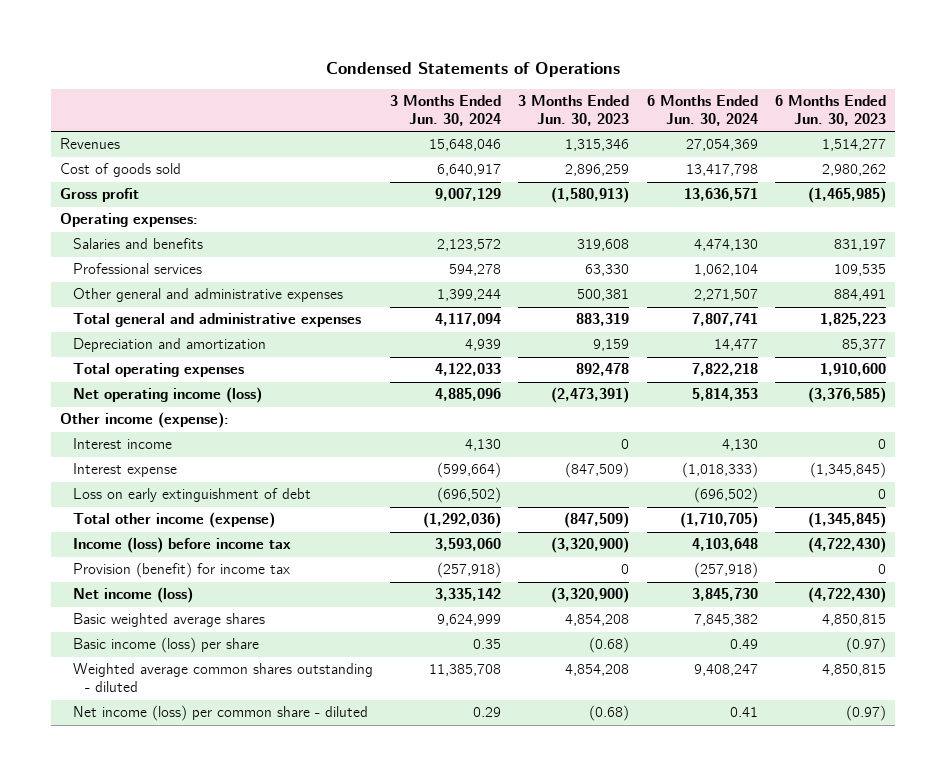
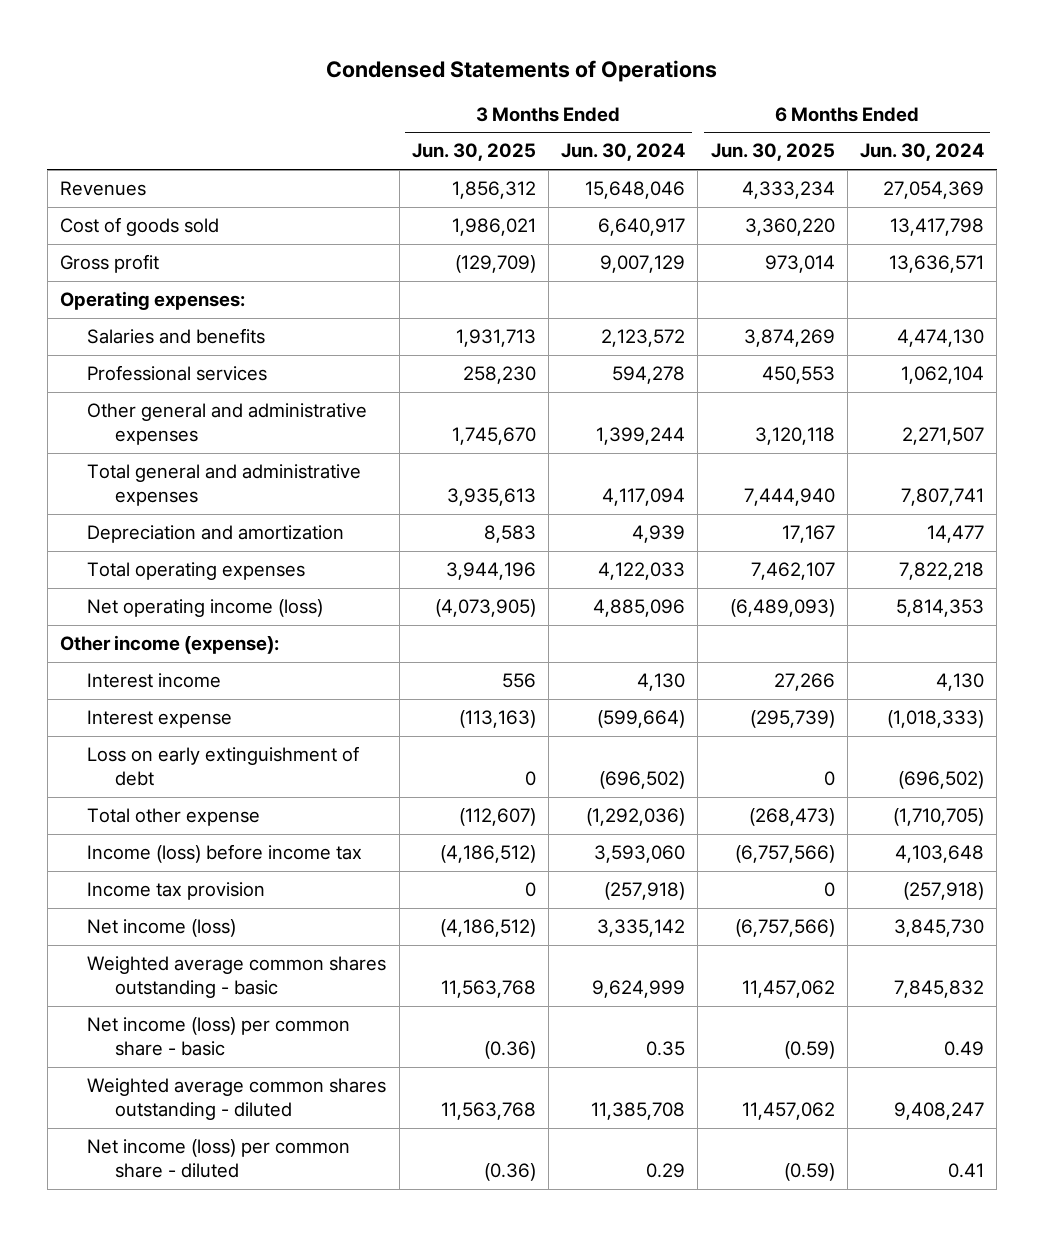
[518,95,630,126] 3 Months Ended Jun. 30, 2023 -> none
[775,95,887,126] 6 Months Ended Jun. 30, 2023 -> none
none -> [411,143,536,162] Jun. 30, 2025
none -> [710,143,835,162] Jun. 30, 2025
[72,512,275,529] Total other income (expense) -> [87,808,261,827] Total other expense
[72,562,290,579] Provision (benefit) for income tax -> [87,882,266,901] Income tax provision
[72,613,265,628] Basic weighted average shares -> [87,956,387,999] Weighted average common shares outstanding - basic
[693,614,758,627] 7,845,382 -> [894,980,985,999] 7,845,832
[72,637,259,654] Basic income (loss) per share -> [87,1017,351,1057] Net income (loss) per common share - basic

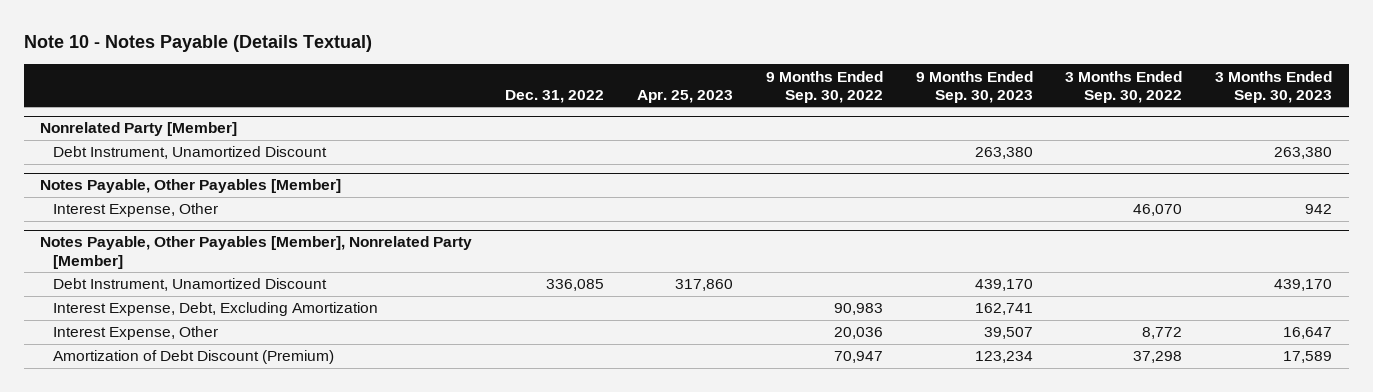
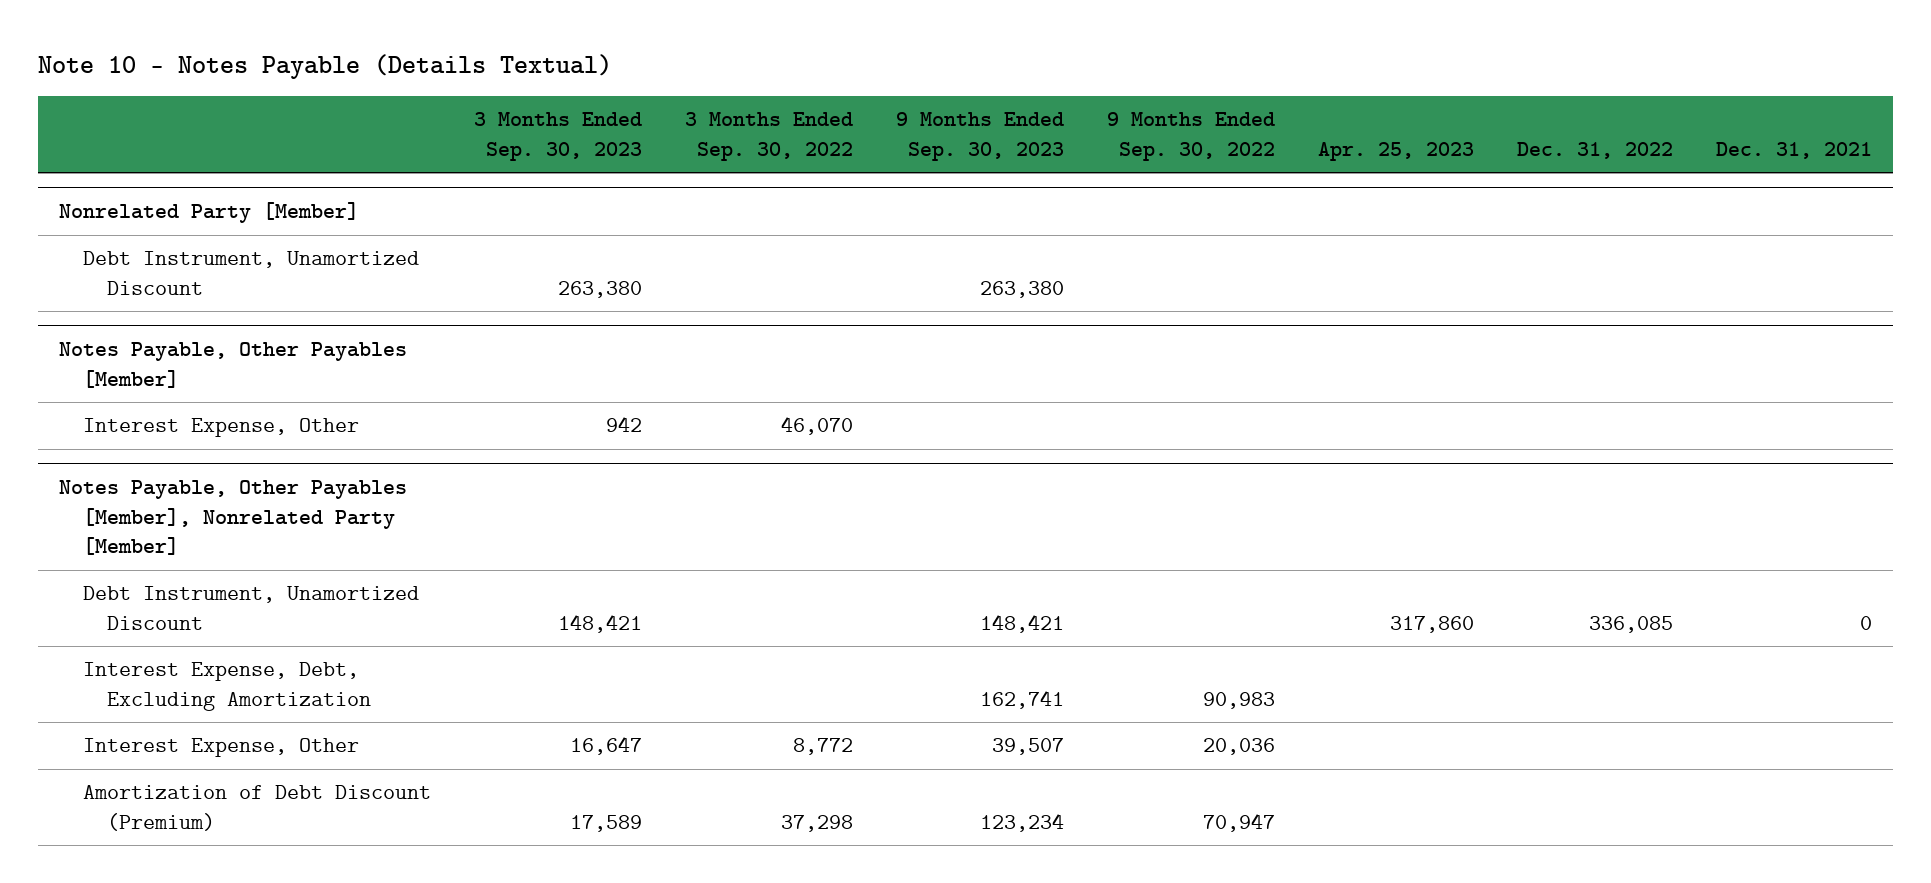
none -> [1715,141,1872,159] Dec. 31, 2021
[974,279,1033,292] 439,170 -> [979,613,1064,633] 148,421
[1274,279,1333,292] 439,170 -> [557,613,642,633] 148,421

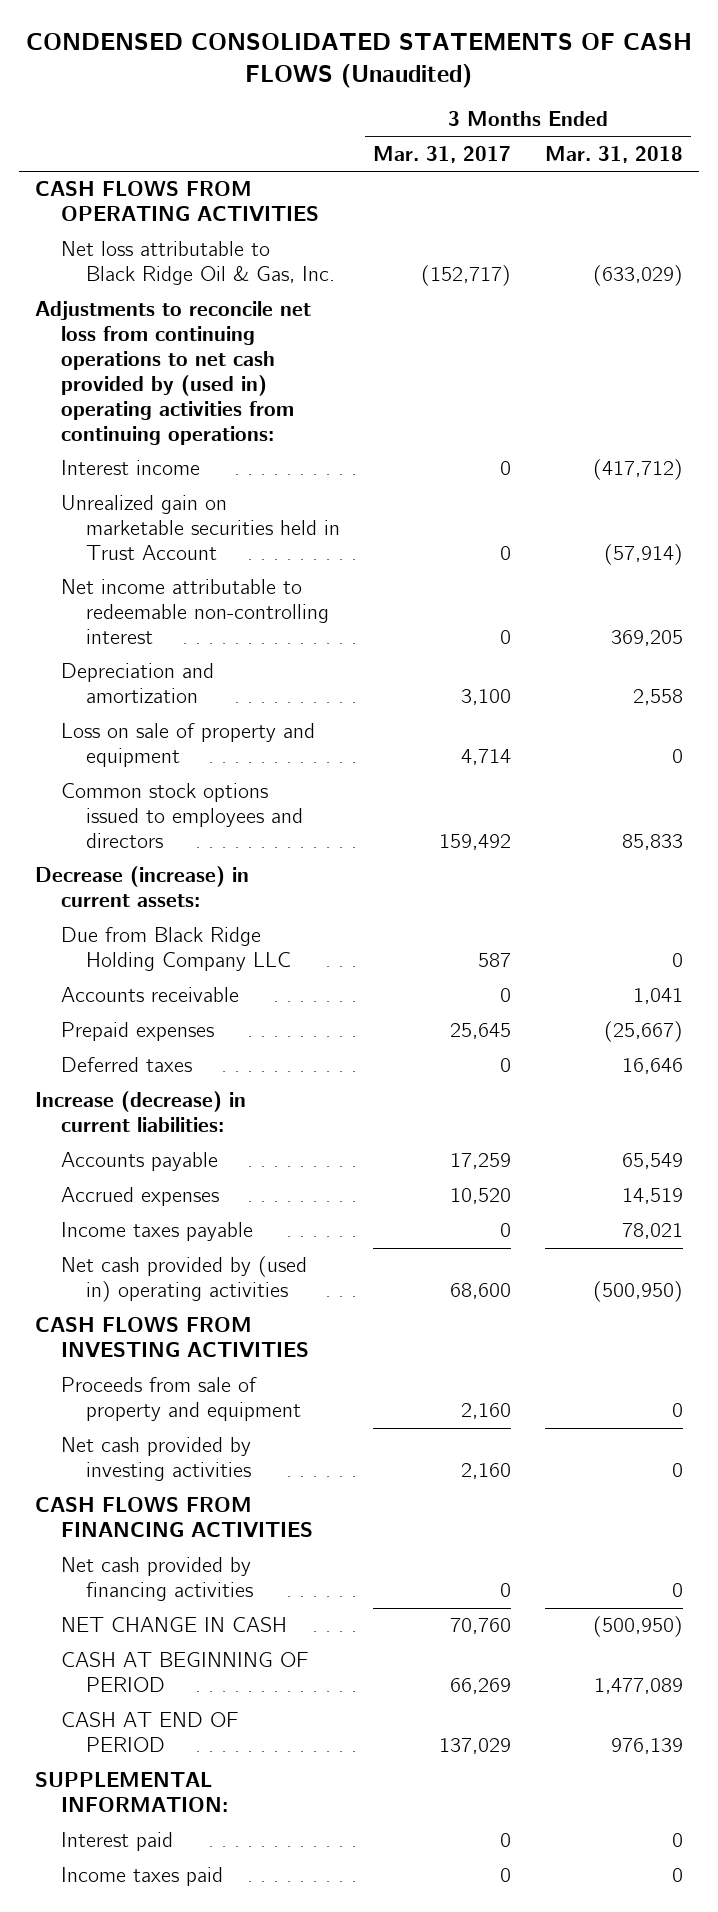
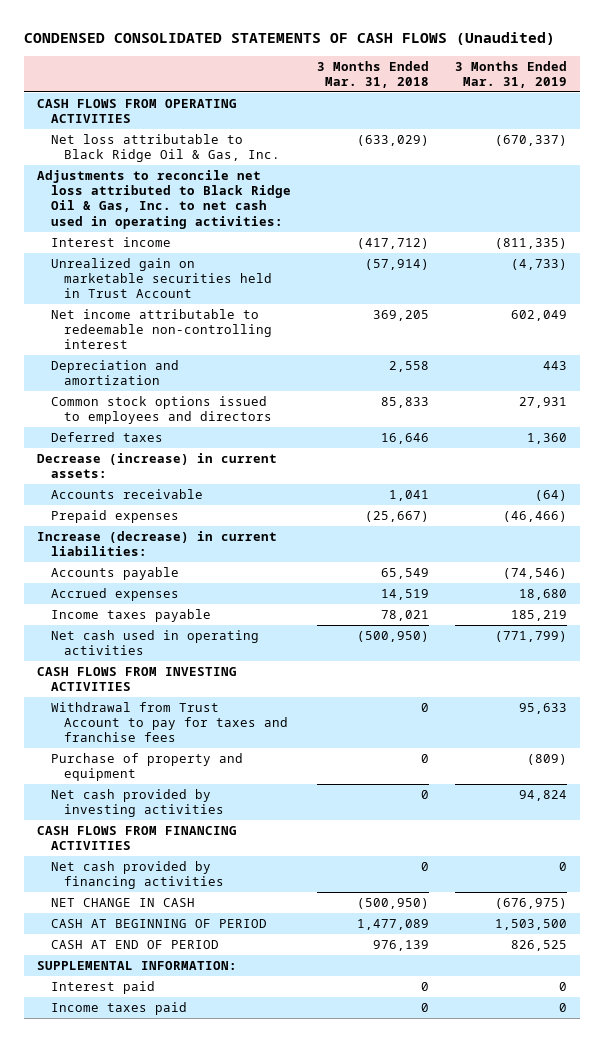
[373,145,512,163] Mar. 31, 2017 -> none
none -> [454,60,567,88] 3 Months Ended Mar. 31, 2019
[35,301,312,445] Adjustments to reconcile net loss from continuing operations to net cash provided by (used in) operating activities from continuing operations: -> [36,170,291,229] Adjustments to reconcile net loss attributed to Black Ridge Oil & Gas, Inc. to net cash used in operating activities:
[60,723,315,768] Loss on sale of property and equipment -> none
[60,1057,192,1073] Deferred taxes -> [50,432,163,443] Deferred taxes
[60,927,292,972] Due from Black Ridge Holding Company LLC -> none
[60,1256,307,1303] Net cash provided by (used in) operating activities -> [50,630,259,656] Net cash used in operating activities
none -> [50,702,289,743] Withdrawal from Trust Account to pay for taxes and franchise fees
[60,1377,302,1422] Proceeds from sale of property and equipment -> [50,753,243,782] Purchase of property and equipment

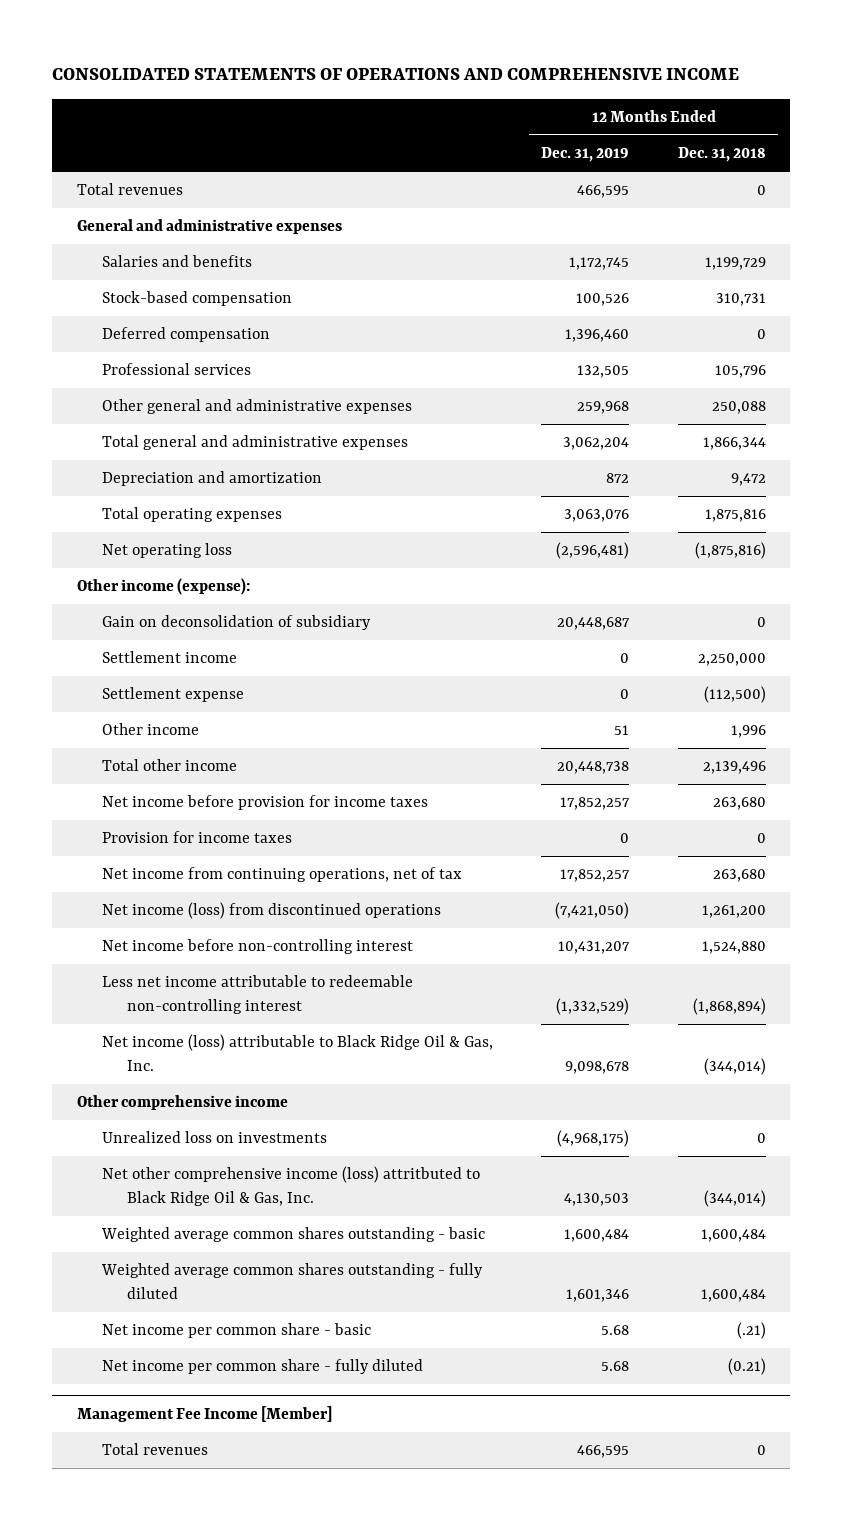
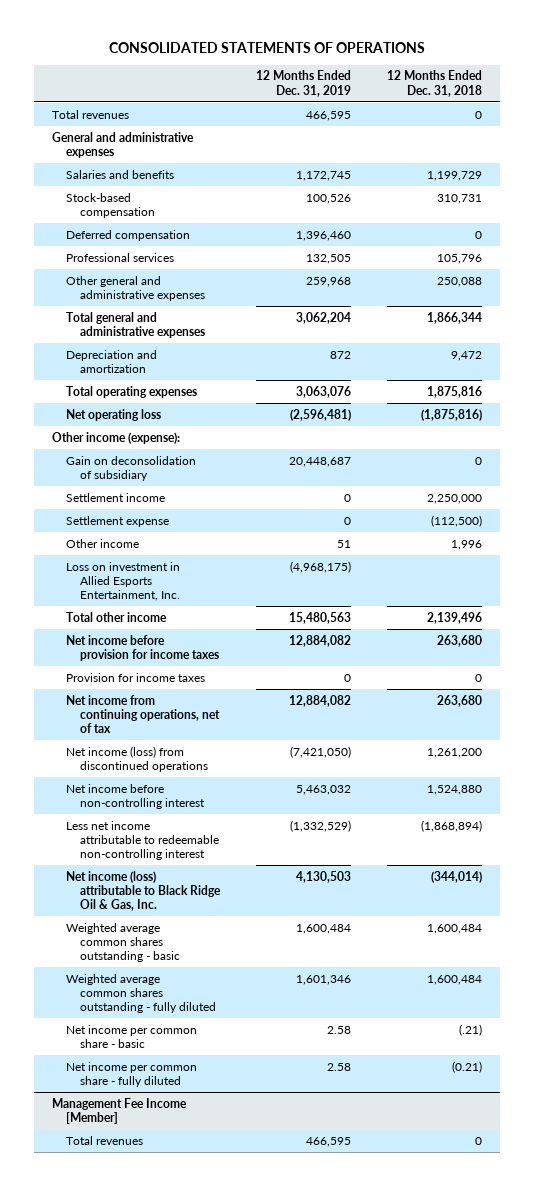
[52,68,740,81] CONSOLIDATED STATEMENTS OF OPERATIONS AND COMPREHENSIVE INCOME -> [108,41,425,53] CONSOLIDATED STATEMENTS OF OPERATIONS
none -> [66,561,181,602] Loss on investment in Allied Esports Entertainment, Inc.
[557,761,630,775] 20,448,738 -> [289,611,352,624] 15,480,563
[560,797,631,811] 17,852,257 -> [289,634,352,647] 12,884,082
[560,869,631,883] 17,852,257 -> [289,694,352,707] 12,884,082
[558,941,631,955] 10,431,207 -> [296,784,352,795] 5,463,032
[76,1095,288,1111] Other comprehensive income -> none
[101,1131,327,1144] Unrealized loss on investments -> none
[101,1166,480,1206] Net other comprehensive income (loss) attritbuted to Black Ridge Oil & Gas, Inc. -> none
[565,1060,630,1074] 9,098,678 -> [296,870,352,883] 4,130,503
[601,1325,630,1336] 5.68 -> [327,1025,352,1034] 2.58
[601,1361,630,1372] 5.68 -> [327,1062,352,1071] 2.58

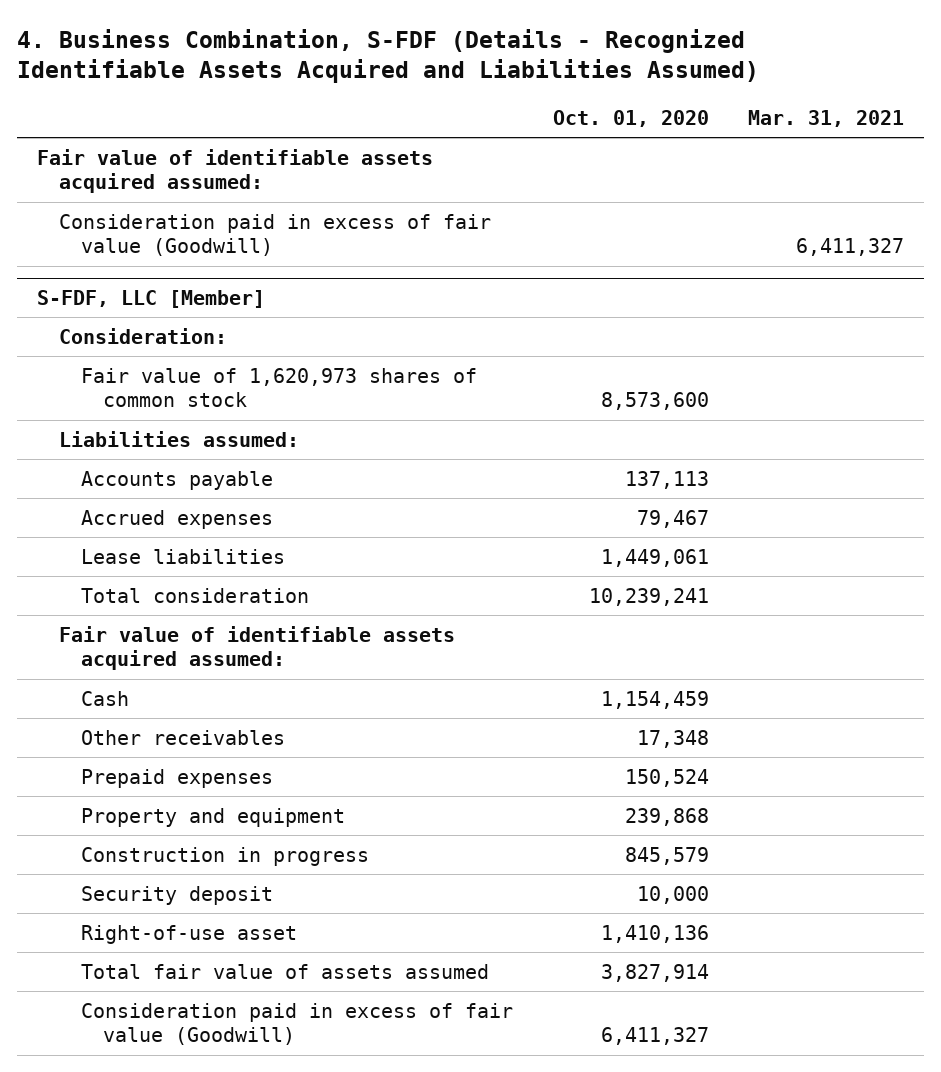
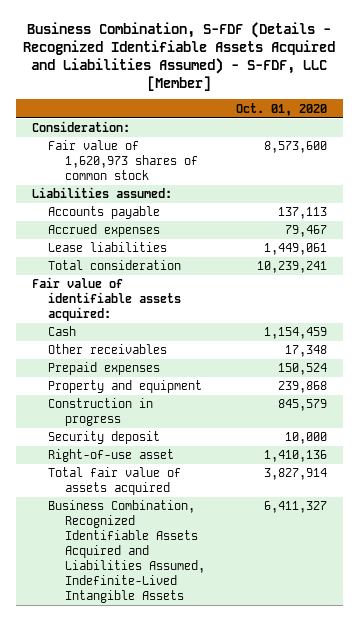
[16,28,759,84] 4. Business Combination, S-FDF (Details - Recognized Identifiable Assets Acquired and Liabilities Assumed) -> [23,21,336,91] Business Combination, S-FDF (Details - Recognized Identifiable Assets Acquired and Liabilities Assumed) - S-FDF, LLC [Member]
[748,110,905,128] Mar. 31, 2021 -> none
[36,148,433,194] Fair value of identifiable assets acquired assumed: -> none
[58,213,491,257] Consideration paid in excess of fair value (Goodwill) -> none
[36,289,265,308] S-FDF, LLC [Member] -> none
[58,625,455,671] Fair value of identifiable assets acquired assumed: -> [31,277,182,322] Fair value of identifiable assets acquired:
[81,963,490,979] Total fair value of assets assumed -> [48,467,182,496] Total fair value of assets acquired
[81,1002,514,1046] Consideration paid in excess of fair value (Goodwill) -> [48,500,205,603] Business Combination, Recognized Identifiable Assets Acquired and Liabilities Assumed, Indefinite-Lived Intangible Assets

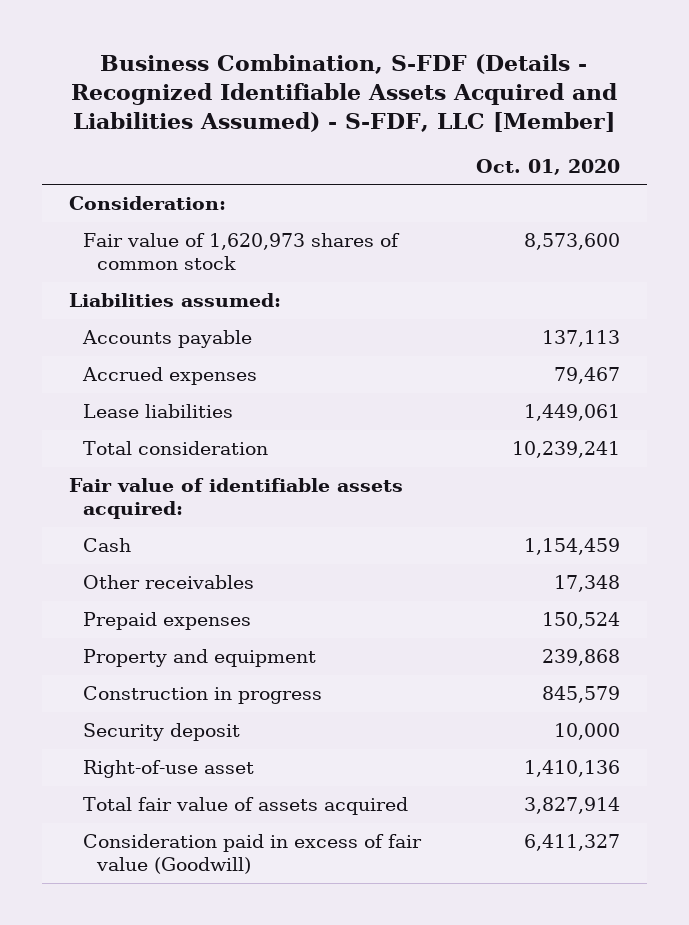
[48,500,205,603] Business Combination, Recognized Identifiable Assets Acquired and Liabilities Assumed, Indefinite-Lived Intangible Assets -> [83,834,423,875] Consideration paid in excess of fair value (Goodwill)

